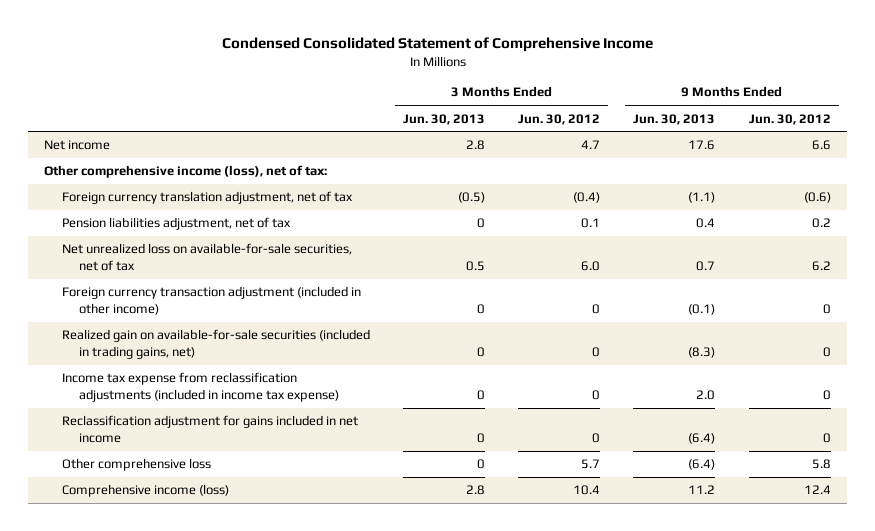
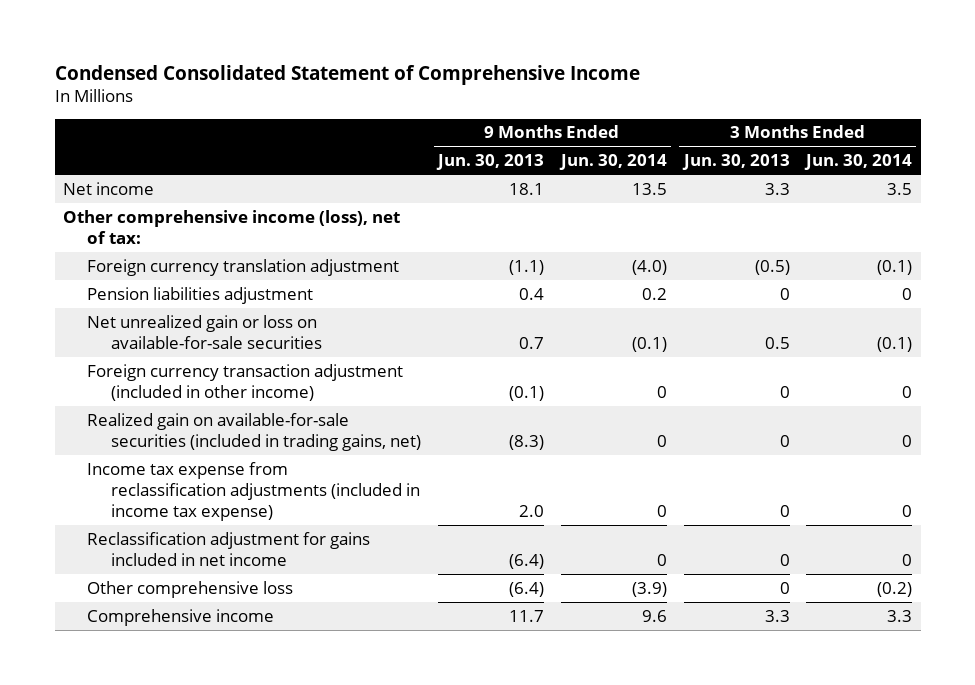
[518,113,601,125] Jun. 30, 2012 -> none
[748,113,831,125] Jun. 30, 2012 -> none
none -> [558,154,667,171] Jun. 30, 2014
none -> [804,154,913,171] Jun. 30, 2014
[466,140,486,151] 2.8 -> [764,182,790,195] 3.3
[688,140,716,151] 17.6 -> [509,182,545,195] 18.1
[61,191,353,205] Foreign currency translation adjustment, net of tax -> [87,258,400,276] Foreign currency translation adjustment
[61,217,291,231] Pension liabilities adjustment, net of tax -> [87,286,314,304] Pension liabilities adjustment
[61,243,352,271] Net unrealized loss on available-for-sale securities, net of tax -> [87,314,323,349] Net unrealized gain or loss on available-for-sale securities
[61,484,229,498] Comprehensive income (loss) -> [87,608,275,626] Comprehensive income
[466,485,486,496] 2.8 -> [764,609,790,622] 3.3
[688,485,716,495] 11.2 -> [509,609,545,622] 11.7

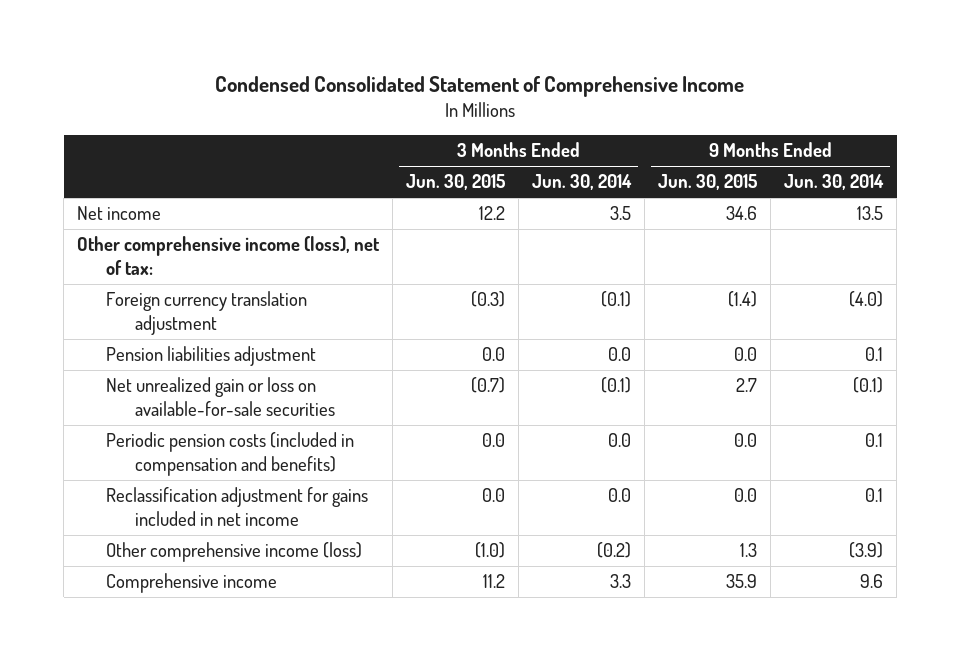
[436,154,545,171] Jun. 30, 2013 -> none
[681,154,790,171] Jun. 30, 2013 -> none
none -> [406,174,506,191] Jun. 30, 2015
none -> [658,174,758,191] Jun. 30, 2015
[641,287,667,300] 0.2 -> [865,347,884,362] 0.1
[902,287,913,300] 0 -> [608,347,632,362] 0.0
[87,363,404,401] Foreign currency transaction adjustment (included in other income) -> none
[87,412,422,451] Realized gain on available-for-sale securities (included in trading gains, net) -> none
[87,461,421,522] Income tax expense from reclassification adjustments (included in income tax expense) -> none
none -> [106,432,355,476] Periodic pension costs (included in compensation and benefits)
[656,553,667,566] 0 -> [865,488,884,503] 0.1
[902,553,913,566] 0 -> [608,488,632,503] 0.0
[87,580,294,598] Other comprehensive loss -> [106,542,363,563] Other comprehensive income (loss)

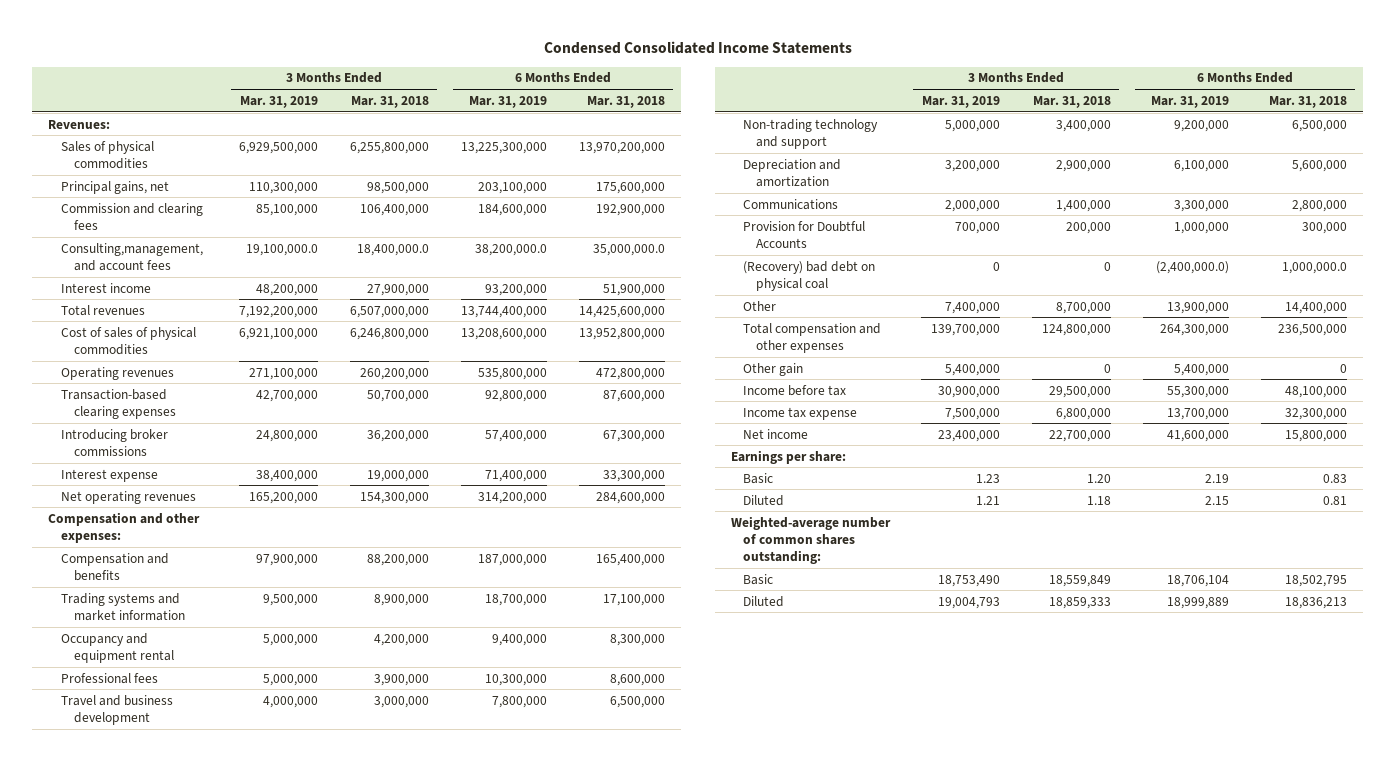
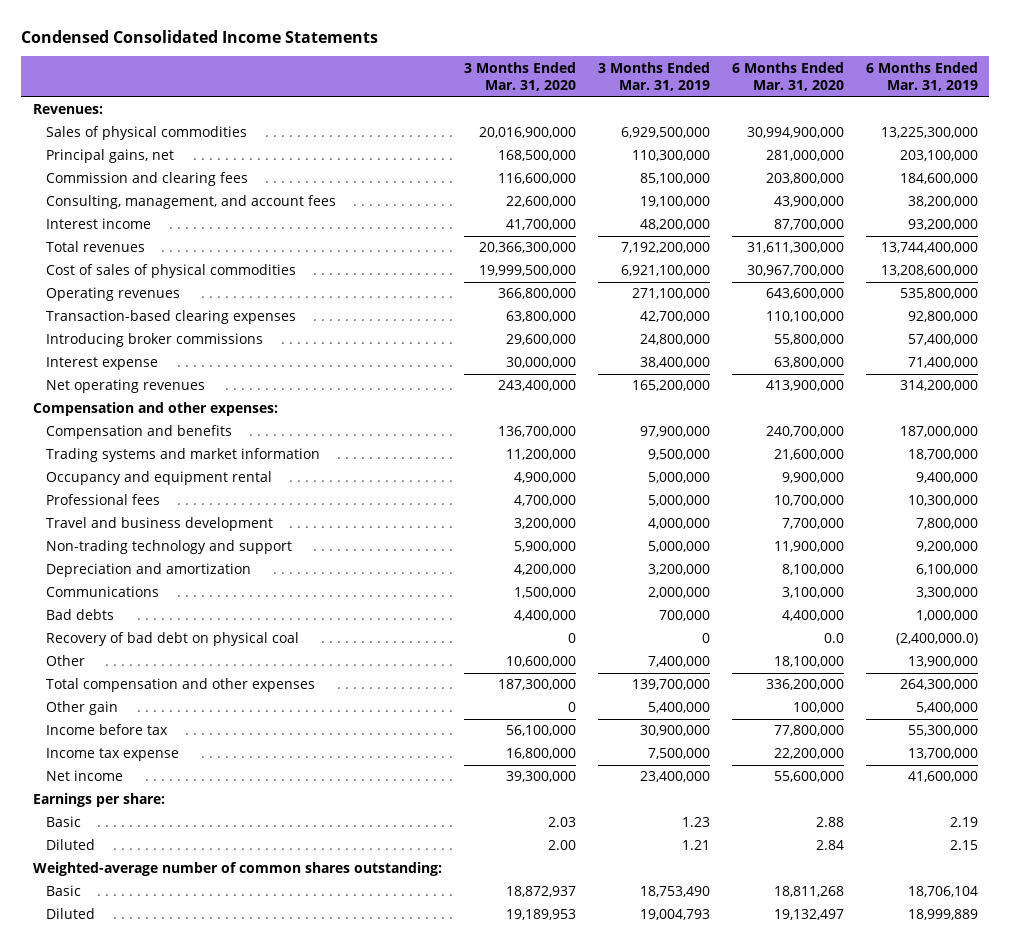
[351,95,430,108] Mar. 31, 2018 -> none
[587,95,666,108] Mar. 31, 2018 -> none
none -> [463,61,576,91] 3 Months Ended Mar. 31, 2020
none -> [731,61,844,91] 6 Months Ended Mar. 31, 2020
[60,242,203,271] Consulting,management, and account fees -> [45,195,336,210] Consulting, management, and account fees
[246,243,319,256] 19,100,000.0 -> [639,196,710,208] 19,100,000
[475,243,548,256] 38,200,000.0 -> [907,196,978,208] 38,200,000
[743,220,866,248] Provision for Doubtful Accounts -> [45,609,114,621] Bad debts
[743,260,876,291] (Recovery) bad debt on physical coal -> [45,632,299,647] Recovery of bad debt on physical coal

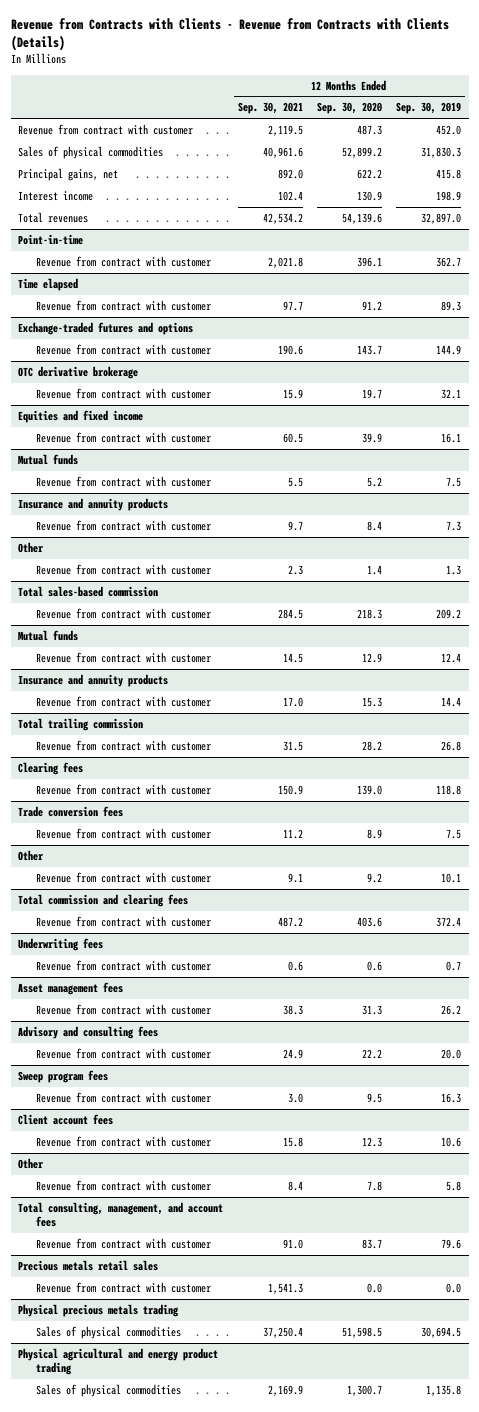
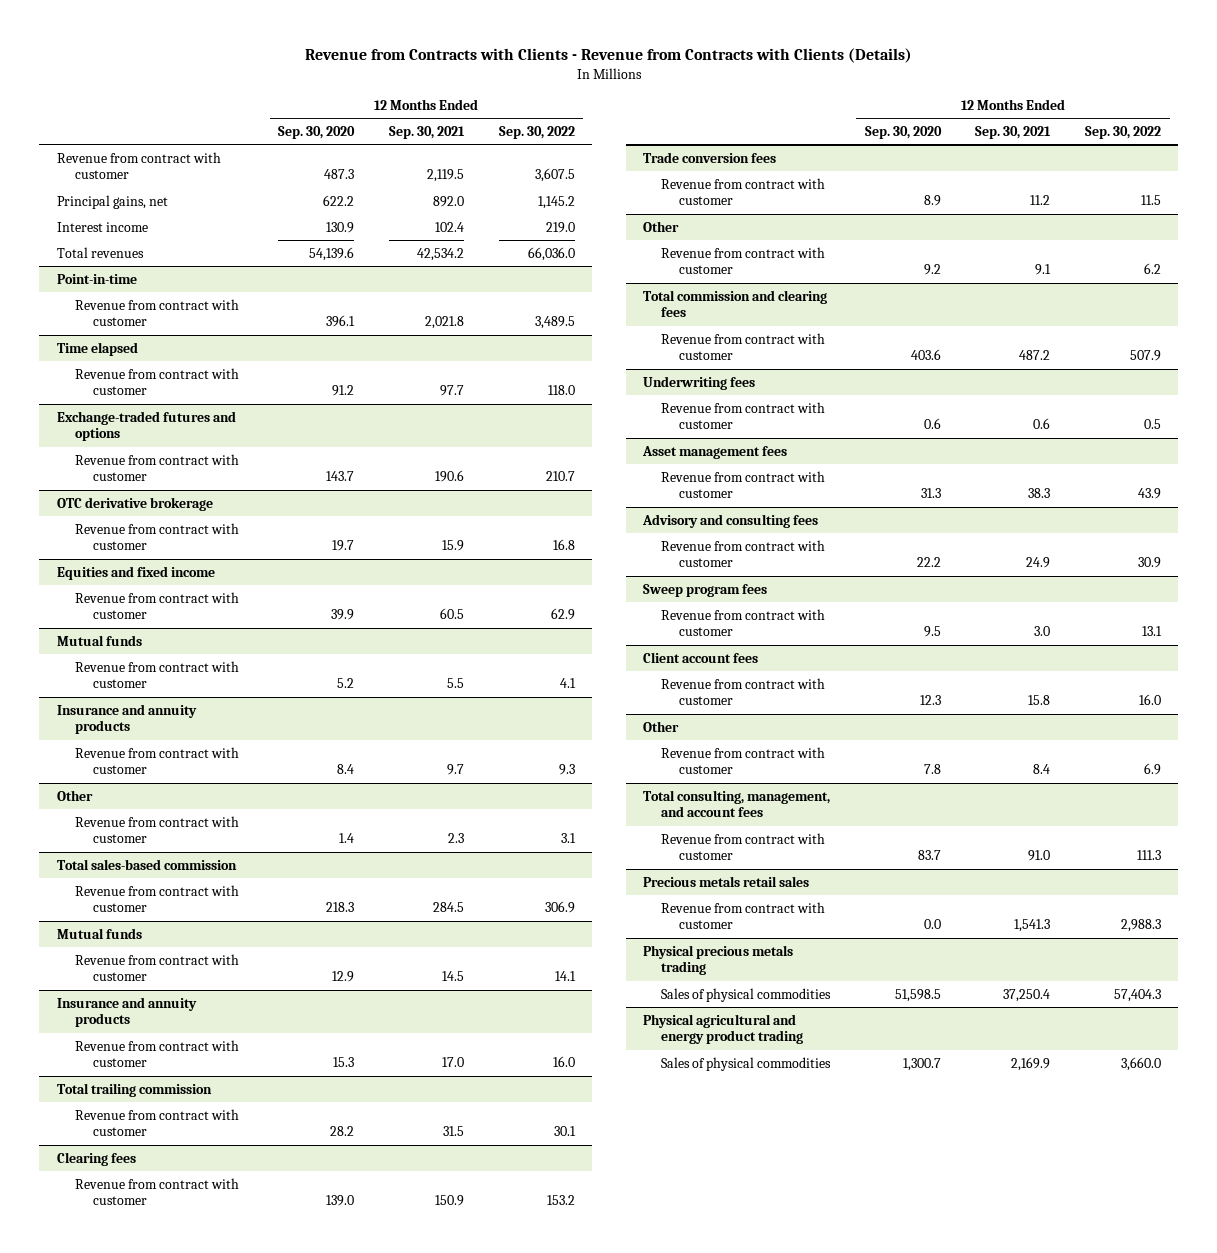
[396,102,462,115] Sep. 30, 2019 -> none
none -> [498,125,575,139] Sep. 30, 2022
[18,145,164,159] Sales of physical commodities -> none

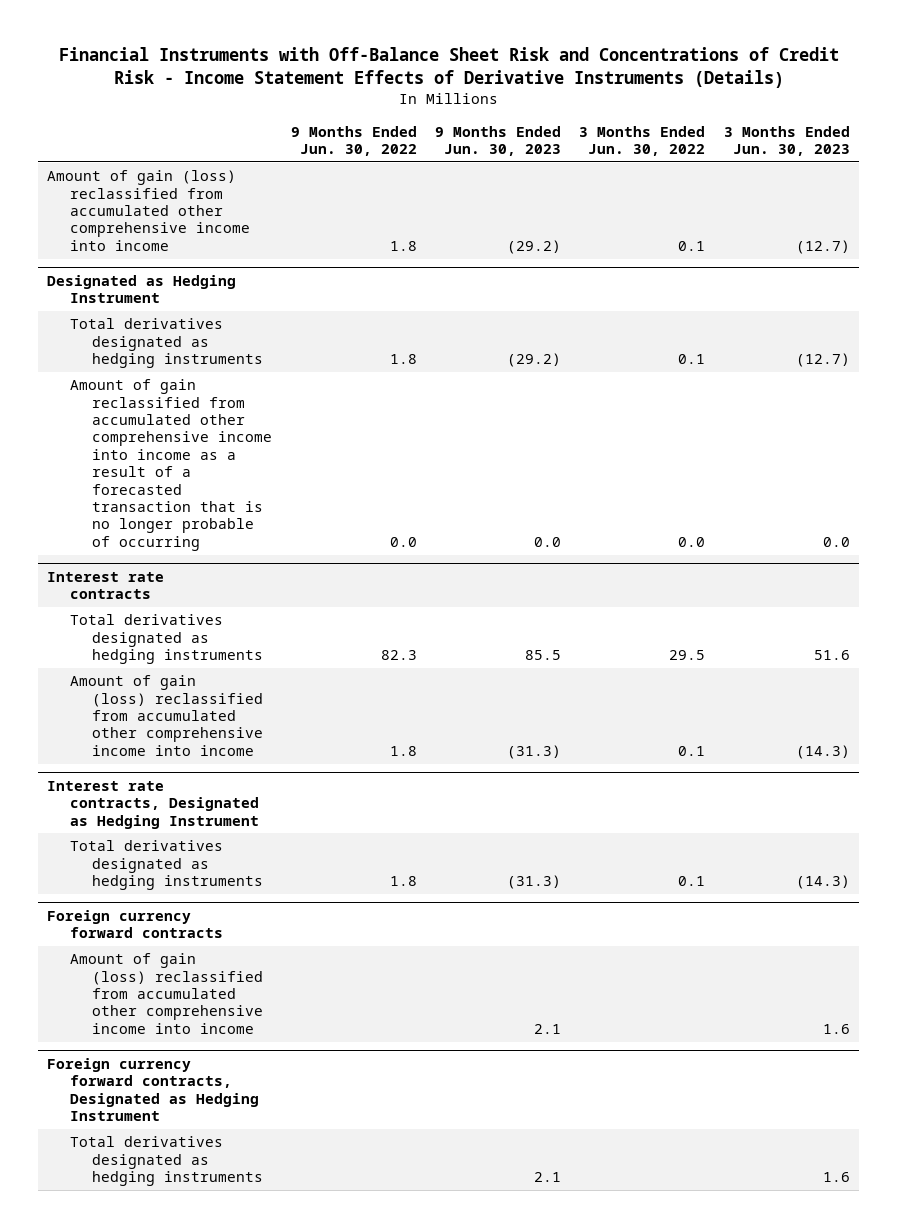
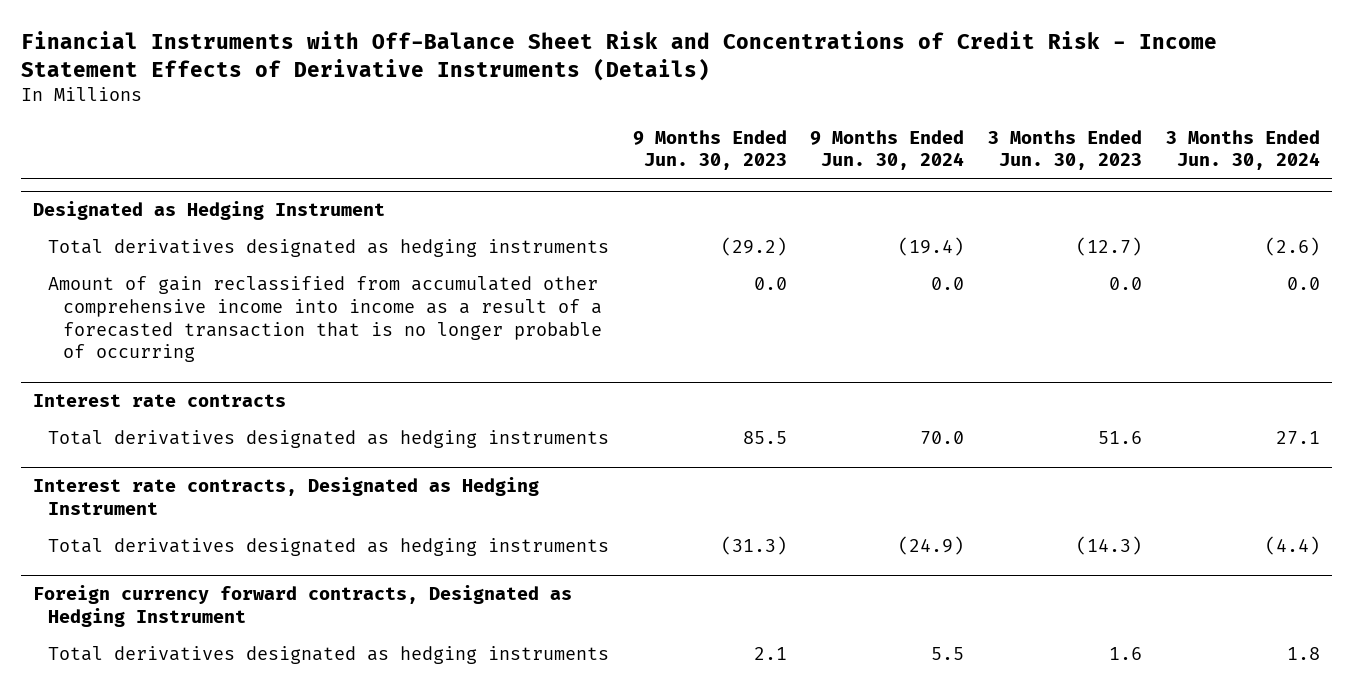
[290,125,417,157] 9 Months Ended Jun. 30, 2022 -> none
[579,125,706,157] 3 Months Ended Jun. 30, 2022 -> none
none -> [810,129,965,171] 9 Months Ended Jun. 30, 2024
none -> [1165,129,1320,171] 3 Months Ended Jun. 30, 2024
[47,170,250,251] Amount of gain (loss) reclassified from accumulated other comprehensive income into income -> none
[69,675,264,756] Amount of gain (loss) reclassified from accumulated other comprehensive income into income -> none
[47,909,223,939] Foreign currency forward contracts -> none
[69,953,264,1034] Amount of gain (loss) reclassified from accumulated other comprehensive income into income -> none

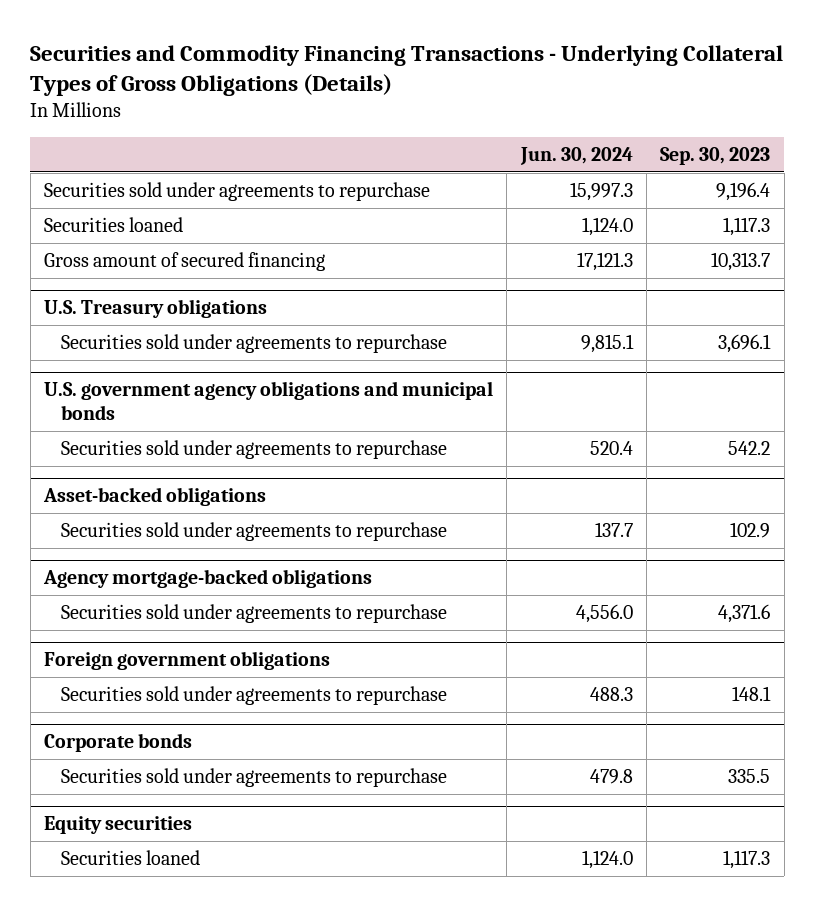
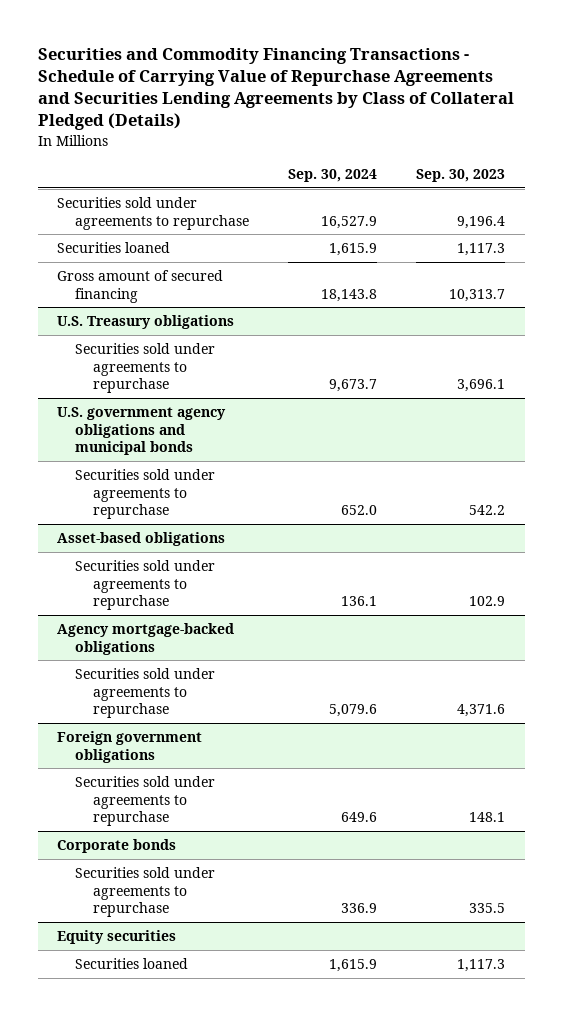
[30,44,784,96] Securities and Commodity Financing Transactions - Underlying Collateral Types of Gross Obligations (Details) -> [37,48,514,131] Securities and Commodity Financing Transactions - Schedule of Carrying Value of Repurchase Agreements and Securities Lending Agreements by Class of Collateral Pledged (Details)
[519,147,633,166] Jun. 30, 2024 -> none
none -> [288,168,378,182] Sep. 30, 2024
[42,487,266,507] Asset-backed obligations -> [57,531,226,546] Asset-based obligations

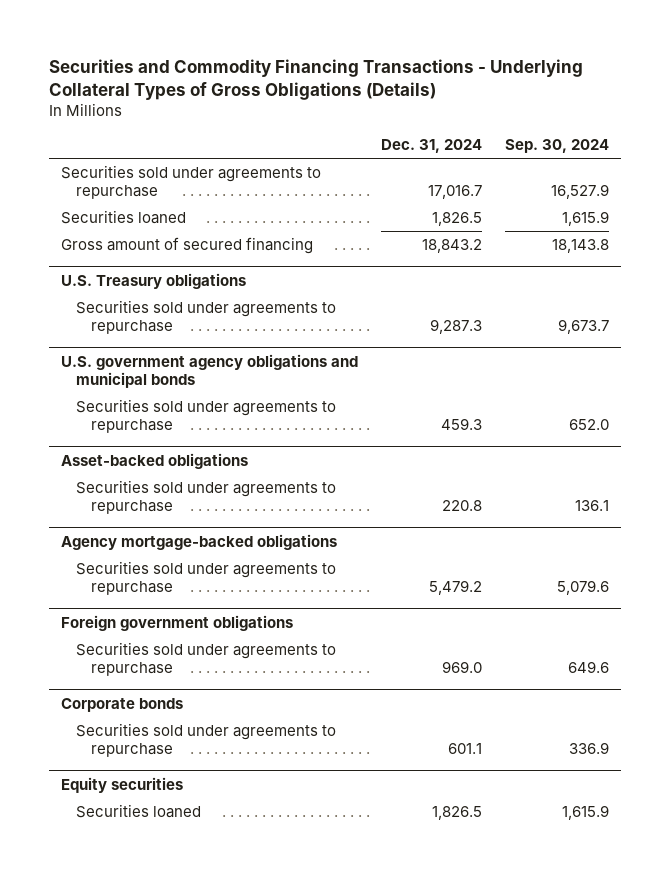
[37,48,514,131] Securities and Commodity Financing Transactions - Schedule of Carrying Value of Repurchase Agreements and Securities Lending Agreements by Class of Collateral Pledged (Details) -> [49,58,584,100] Securities and Commodity Financing Transactions - Underlying Collateral Types of Gross Obligations (Details)
[416,168,506,182] Sep. 30, 2023 -> none
none -> [381,139,483,154] Dec. 31, 2024
[57,531,226,546] Asset-based obligations -> [60,452,248,469] Asset-backed obligations

